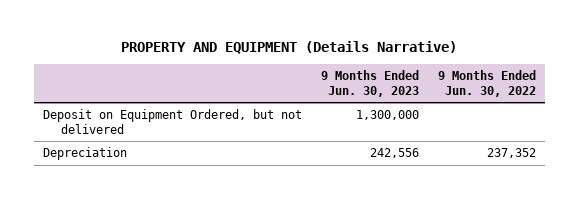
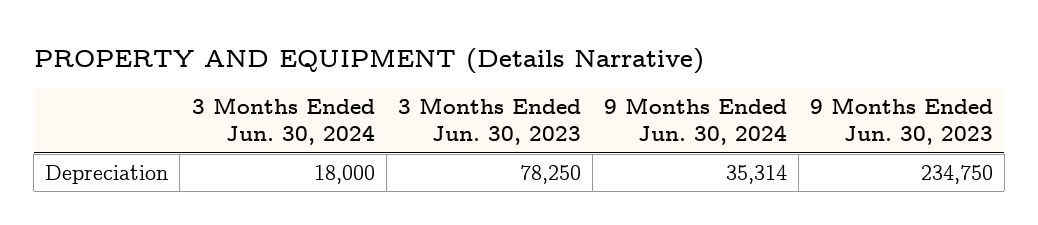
[437,69,536,97] 9 Months Ended Jun. 30, 2022 -> none
none -> [191,97,375,146] 3 Months Ended Jun. 30, 2024
none -> [397,97,581,146] 3 Months Ended Jun. 30, 2023
none -> [603,97,787,146] 9 Months Ended Jun. 30, 2024
[43,109,303,134] Deposit on Equipment Ordered, but not delivered -> none
[369,148,419,159] 242,556 -> [920,165,993,185] 234,750

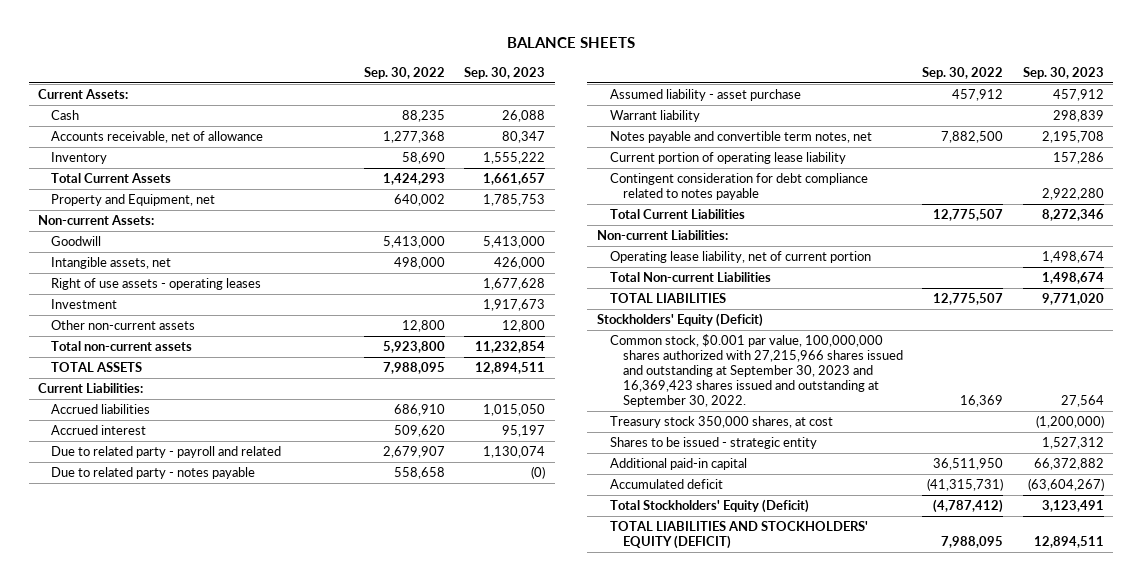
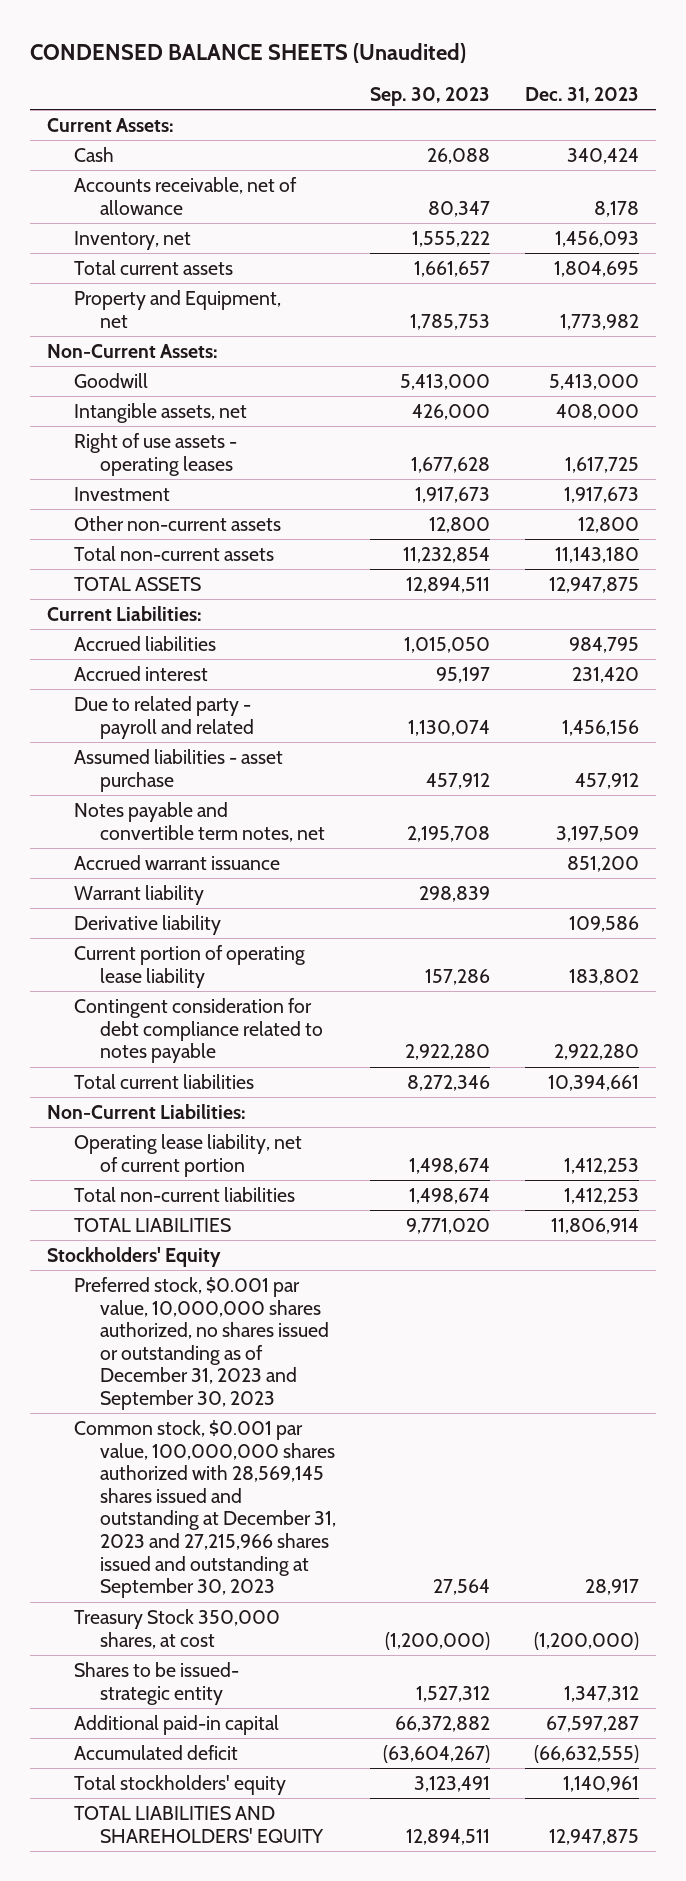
[506,37,635,49] BALANCE SHEETS -> [29,42,466,63] CONDENSED BALANCE SHEETS (Unaudited)
[363,66,445,79] Sep. 30, 2022 -> none
none -> [524,87,639,104] Dec. 31, 2023
[51,152,108,165] Inventory -> [73,230,191,250] Inventory, net
[51,173,172,184] Total Current Assets -> [73,259,233,275] Total current assets
[38,215,155,226] Non-current Assets: -> [47,343,219,358] Non-Current Assets:
[51,467,256,480] Due to related party - notes payable -> none
[609,89,801,102] Assumed liability - asset purchase -> [73,748,283,792] Assumed liabilities - asset purchase
none -> [73,854,280,870] Accrued warrant issuance
[609,110,700,123] Warrant liability -> [73,884,204,905] Warrant liability
none -> [73,914,221,935] Derivative liability
[609,209,745,220] Total Current Liabilities -> [73,1073,254,1089] Total current liabilities
[596,230,728,241] Non-current Liabilities: -> [47,1103,247,1119] Non-Current Liabilities:
[609,272,771,283] Total Non-current Liabilities -> [73,1186,295,1202] Total non-current liabilities
[596,313,763,328] Stockholders' Equity (Deficit) -> [47,1246,222,1267] Stockholders' Equity
none -> [73,1276,329,1411] Preferred stock, $0.001 par value, 10,000,000 shares authorized, no shares issued or outstanding as of December 31, 2023 and September 30, 2023
[609,334,904,408] Common stock, $0.001 par value, 100,000,000 shares authorized with 27,215,966 shares issued and outstanding at September 30, 2023 and 16,369,423 shares issued and outstanding at September 30, 2022. -> [73,1419,336,1599] Common stock, $0.001 par value, 100,000,000 shares authorized with 28,569,145 shares issued and outstanding at December 31, 2023 and 27,215,966 shares issued and outstanding at September 30, 2023
[609,416,833,429] Treasury stock 350,000 shares, at cost -> [73,1608,280,1649] Treasury Stock 350,000 shares, at cost
[609,437,817,450] Shares to be issued - strategic entity -> [73,1661,239,1705] Shares to be issued- strategic entity
[609,499,809,514] Total Stockholders' Equity (Deficit) -> [73,1774,286,1795] Total stockholders' equity
[609,521,868,550] TOTAL LIABILITIES AND STOCKHOLDERS' EQUITY (DEFICIT) -> [73,1805,324,1843] TOTAL LIABILITIES AND SHAREHOLDERS' EQUITY

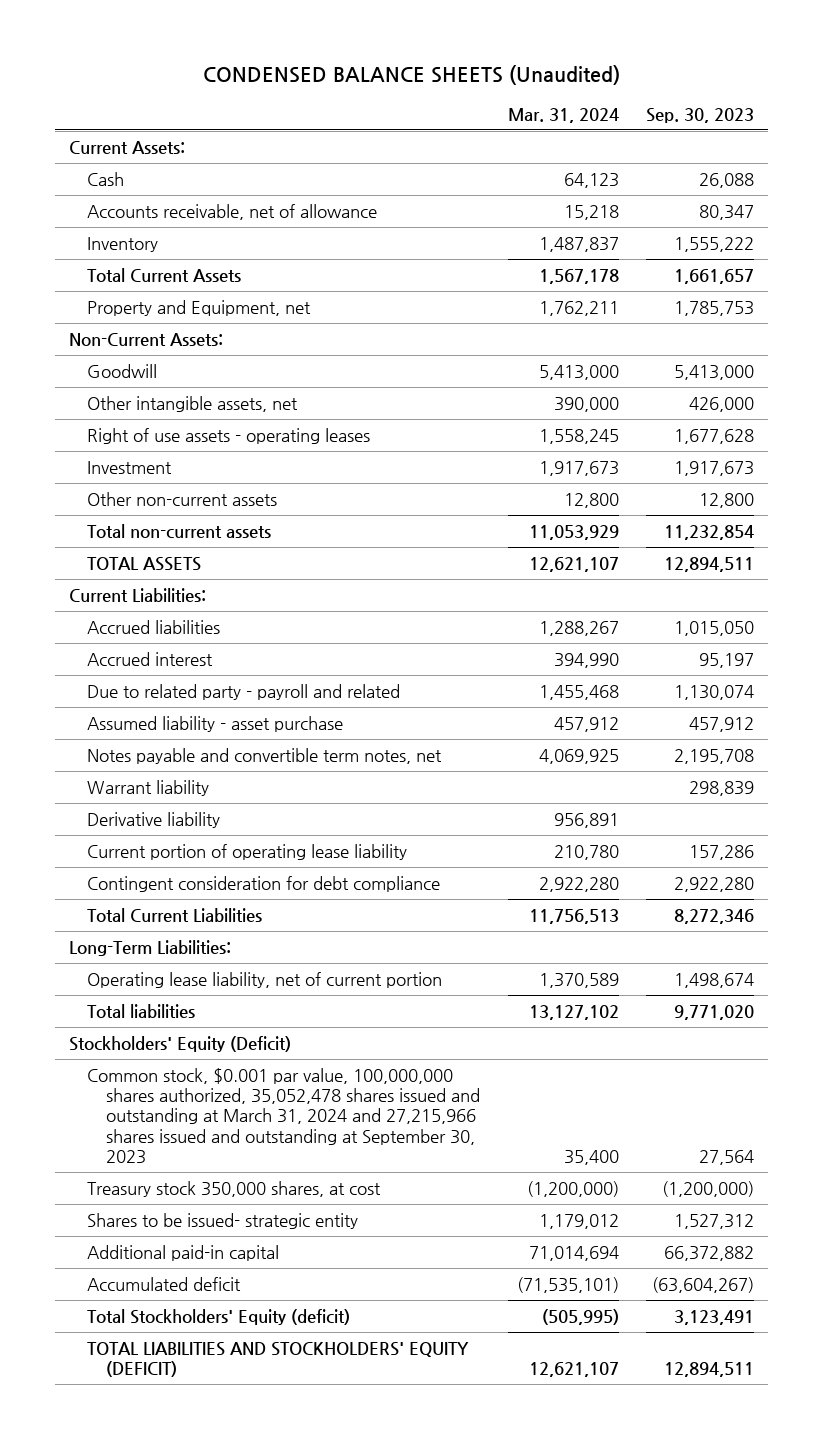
[524,87,639,104] Dec. 31, 2023 -> none
none -> [507,107,619,123] Mar. 31, 2024
[73,230,191,250] Inventory, net -> [87,236,159,252] Inventory
[73,259,233,275] Total current assets -> [87,267,242,282] Total Current Assets
[73,402,247,423] Intangible assets, net -> [87,395,299,412] Other intangible assets, net
[73,748,283,792] Assumed liabilities - asset purchase -> [87,715,344,732] Assumed liability - asset purchase
[73,854,280,870] Accrued warrant issuance -> none
[73,997,323,1064] Contingent consideration for debt compliance related to notes payable -> [87,875,441,892] Contingent consideration for debt compliance
[73,1073,254,1089] Total current liabilities -> [87,907,263,922] Total Current Liabilities
[47,1103,247,1119] Non-Current Liabilities: -> [68,939,231,956] Long-Term Liabilities:
[73,1186,295,1202] Total non-current liabilities -> none
[73,1276,329,1411] Preferred stock, $0.001 par value, 10,000,000 shares authorized, no shares issued or outstanding as of December 31, 2023 and September 30, 2023 -> none
[73,1217,231,1232] TOTAL LIABILITIES -> [87,1003,196,1018] Total liabilities
[47,1246,222,1267] Stockholders' Equity -> [68,1035,291,1052] Stockholders' Equity (Deficit)
[73,1419,336,1599] Common stock, $0.001 par value, 100,000,000 shares authorized with 28,569,145 shares issued and outstanding at December 31, 2023 and 27,215,966 shares issued and outstanding at September 30, 2023 -> [87,1067,481,1164] Common stock, $0.001 par value, 100,000,000 shares authorized, 35,052,478 shares issued and outstanding at March 31, 2024 and 27,215,966 shares issued and outstanding at September 30, 2023
[73,1608,280,1649] Treasury Stock 350,000 shares, at cost -> [87,1180,382,1197] Treasury stock 350,000 shares, at cost
[73,1774,286,1795] Total stockholders' equity -> [87,1308,351,1325] Total Stockholders' Equity (deficit)
[73,1805,324,1843] TOTAL LIABILITIES AND SHAREHOLDERS' EQUITY -> [87,1341,470,1378] TOTAL LIABILITIES AND STOCKHOLDERS' EQUITY (DEFICIT)

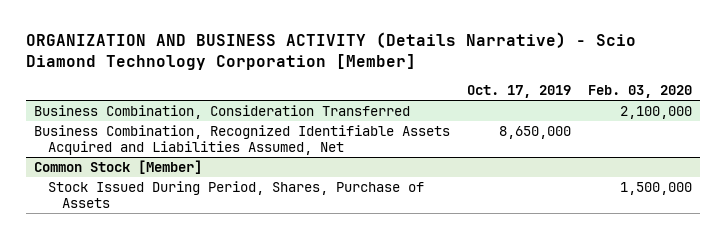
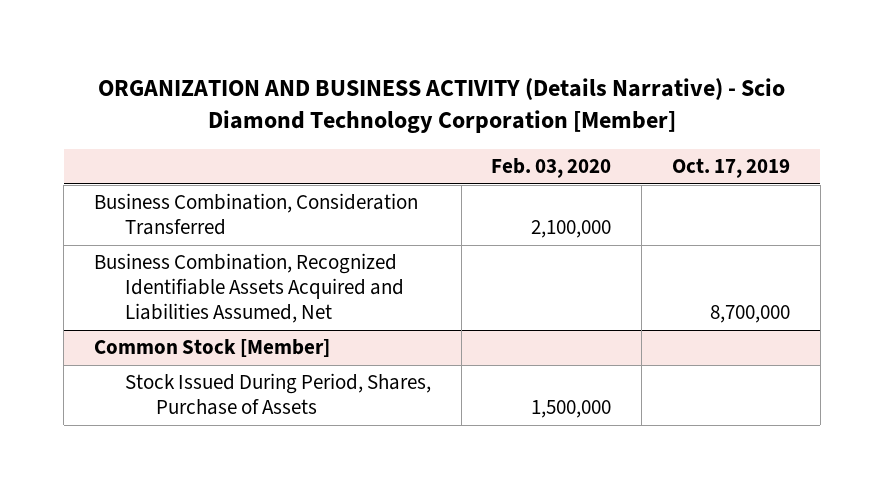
[498,125,571,139] 8,650,000 -> [709,305,790,324] 8,700,000

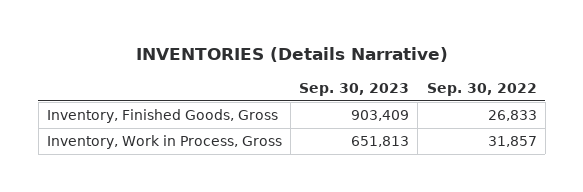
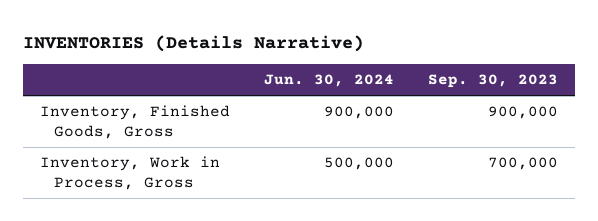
[426,82,537,96] Sep. 30, 2022 -> none
none -> [263,74,394,88] Jun. 30, 2024
[351,110,410,122] 903,409 -> [488,106,559,120] 900,000
[351,136,410,148] 651,813 -> [488,157,559,171] 700,000

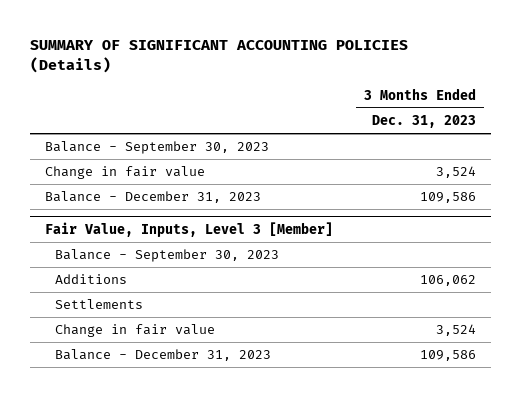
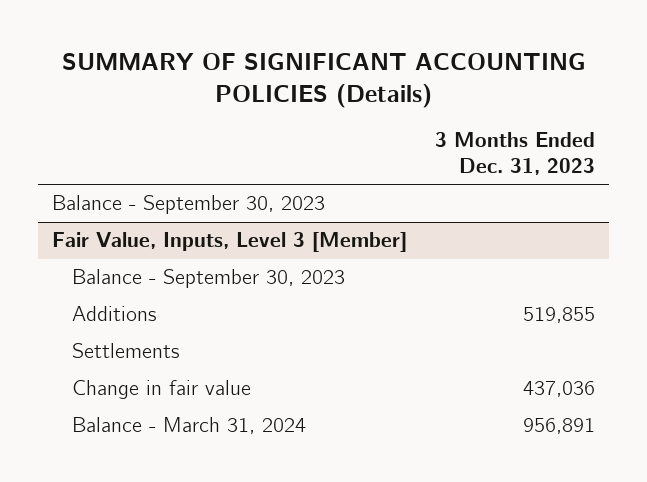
[45,166,206,180] Change in fair value -> none
[45,191,262,204] Balance - December 31, 2023 -> none
[419,275,476,287] 106,062 -> [523,307,596,324] 519,855
[435,324,476,337] 3,524 -> [523,381,596,398] 437,036
[54,349,271,362] Balance - December 31, 2023 -> [71,417,306,435] Balance - March 31, 2024
[419,350,476,362] 109,586 -> [523,418,596,435] 956,891

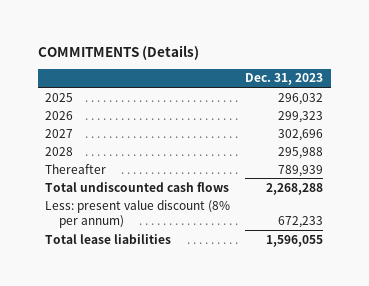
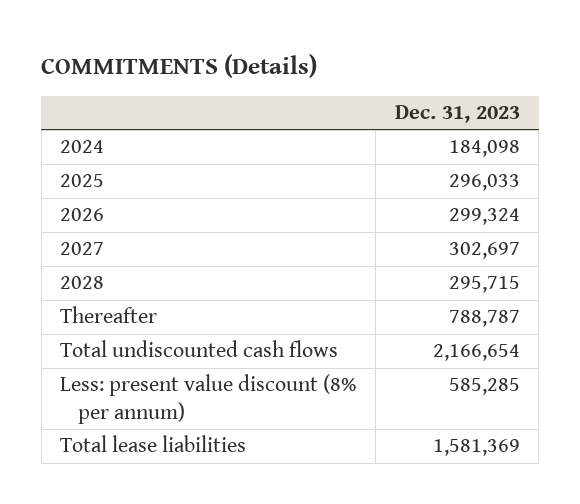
none -> [60,140,105,154] 2024
[278,92,324,105] 296,032 -> [448,174,520,192] 296,033
[278,110,324,123] 299,323 -> [448,208,520,226] 299,324
[278,128,324,141] 302,696 -> [448,242,520,260] 302,697
[278,146,324,159] 295,988 -> [448,276,520,294] 295,715
[278,164,324,177] 789,939 -> [448,310,520,328] 788,787
[266,182,324,195] 2,268,288 -> [432,344,520,362] 2,166,654
[278,215,324,228] 672,233 -> [448,378,520,396] 585,285
[266,234,324,247] 1,596,055 -> [432,439,520,457] 1,581,369

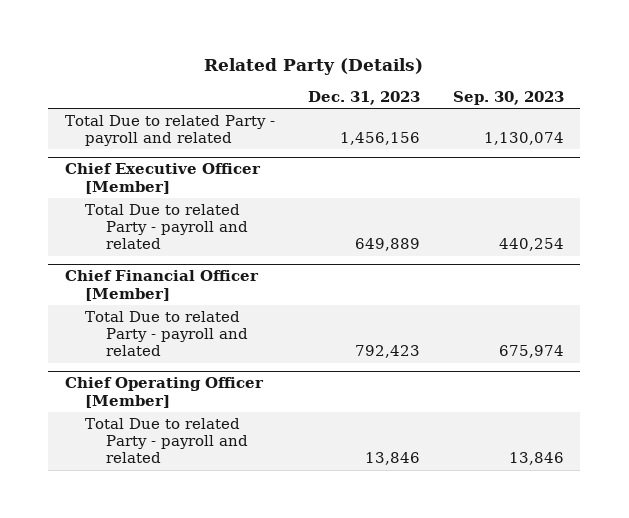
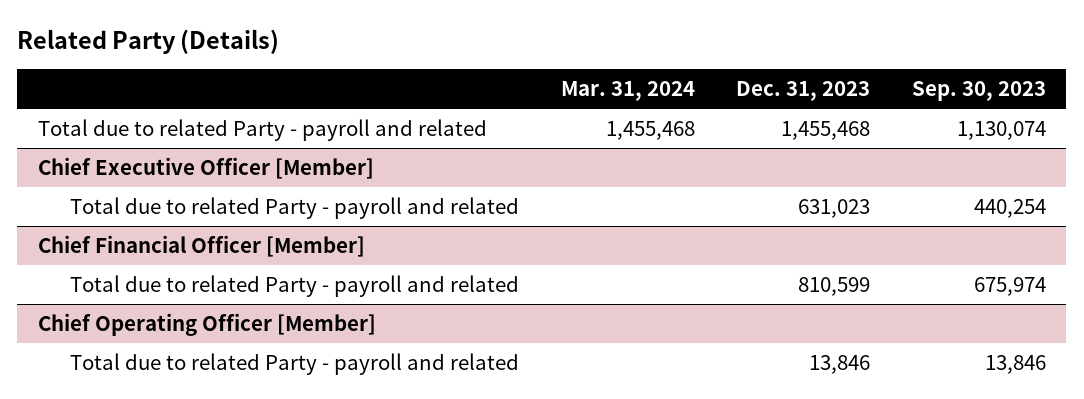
none -> [560,81,695,102] Mar. 31, 2024
[64,114,275,147] Total Due to related Party - payroll and related -> [37,119,487,142] Total due to related Party - payroll and related
[339,132,420,146] 1,456,156 -> [781,121,871,141] 1,455,468
[85,203,248,250] Total Due to related Party - payroll and related -> [70,197,520,220] Total due to related Party - payroll and related
[354,238,420,252] 649,889 -> [798,199,871,219] 631,023
[85,310,248,357] Total Due to related Party - payroll and related -> [70,275,520,298] Total due to related Party - payroll and related
[354,345,420,359] 792,423 -> [798,277,871,297] 810,599
[85,417,248,464] Total Due to related Party - payroll and related -> [70,353,520,376] Total due to related Party - payroll and related

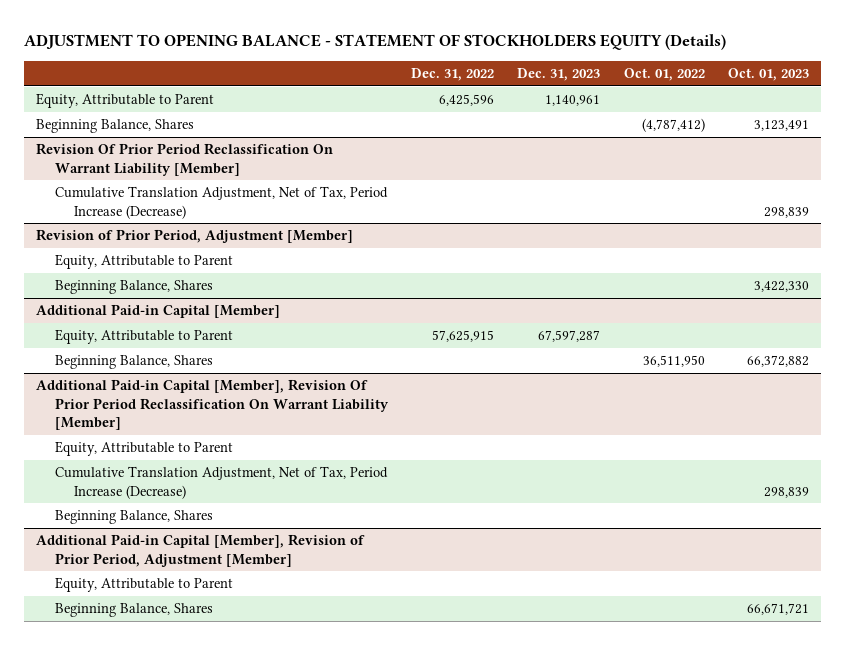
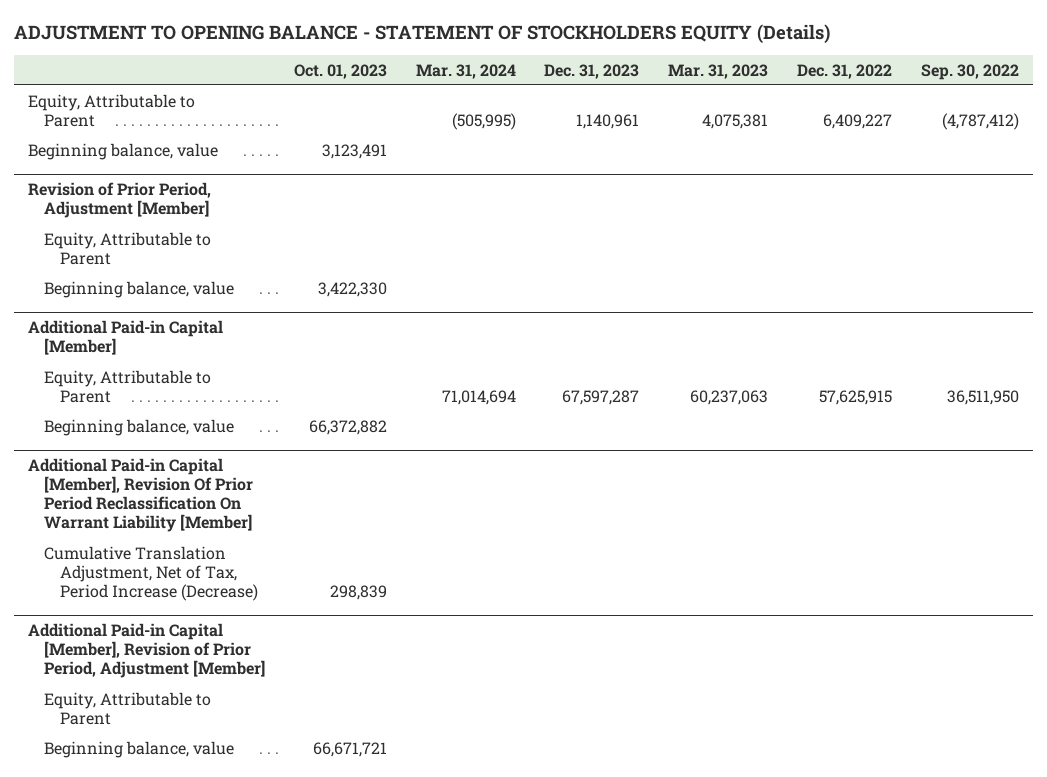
[623,67,705,81] Oct. 01, 2022 -> none
none -> [415,63,516,79] Mar. 31, 2024
none -> [668,63,769,79] Mar. 31, 2023
none -> [920,63,1019,80] Sep. 30, 2022
[35,143,333,176] Revision Of Prior Period Reclassification On Warrant Liability [Member] -> none
[54,186,388,219] Cumulative Translation Adjustment, Net of Tax, Period Increase (Decrease) -> none
[439,94,495,107] 6,425,596 -> [822,113,892,129] 6,409,227
[35,119,194,134] Beginning Balance, Shares -> [28,142,219,160] Beginning balance, value
[54,280,213,295] Beginning Balance, Shares -> [44,280,235,298] Beginning balance, value
[54,355,213,370] Beginning Balance, Shares -> [44,418,235,436] Beginning balance, value
[54,441,233,457] Equity, Attributable to Parent -> none
[54,510,213,525] Beginning Balance, Shares -> none
[54,603,213,618] Beginning Balance, Shares -> [44,740,235,758] Beginning balance, value

